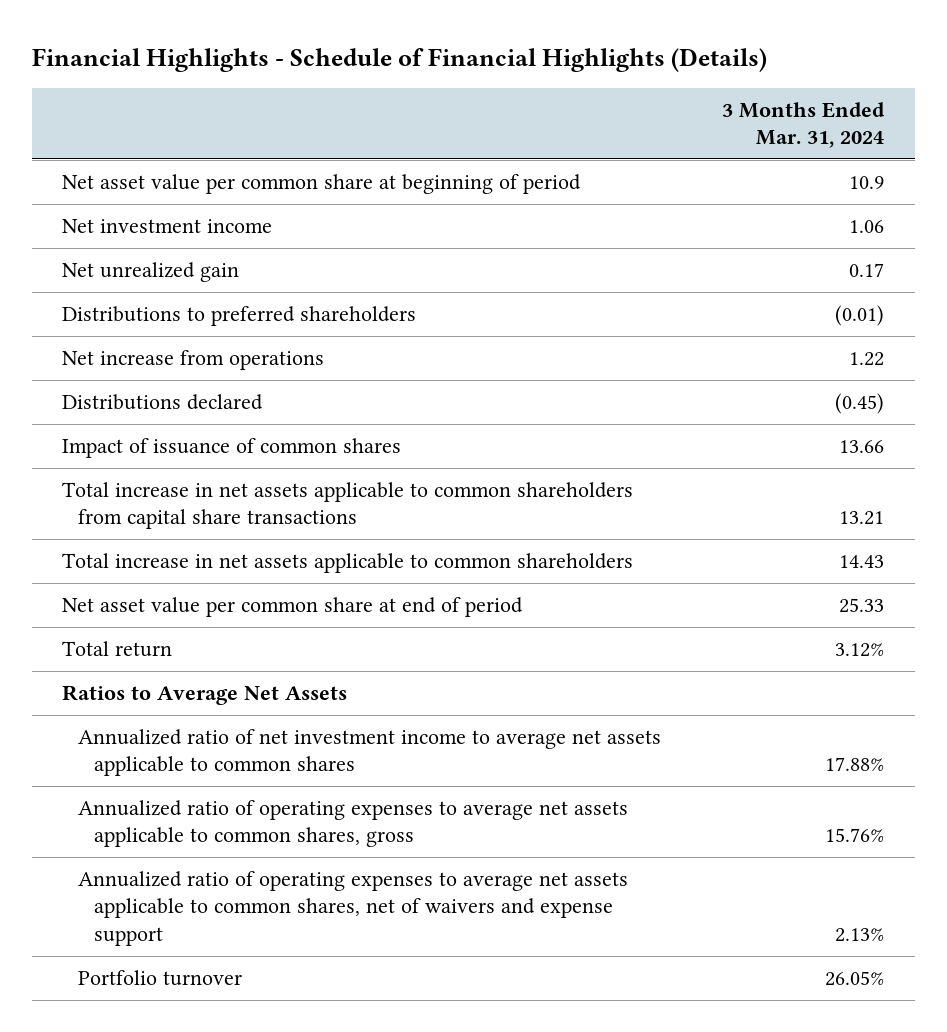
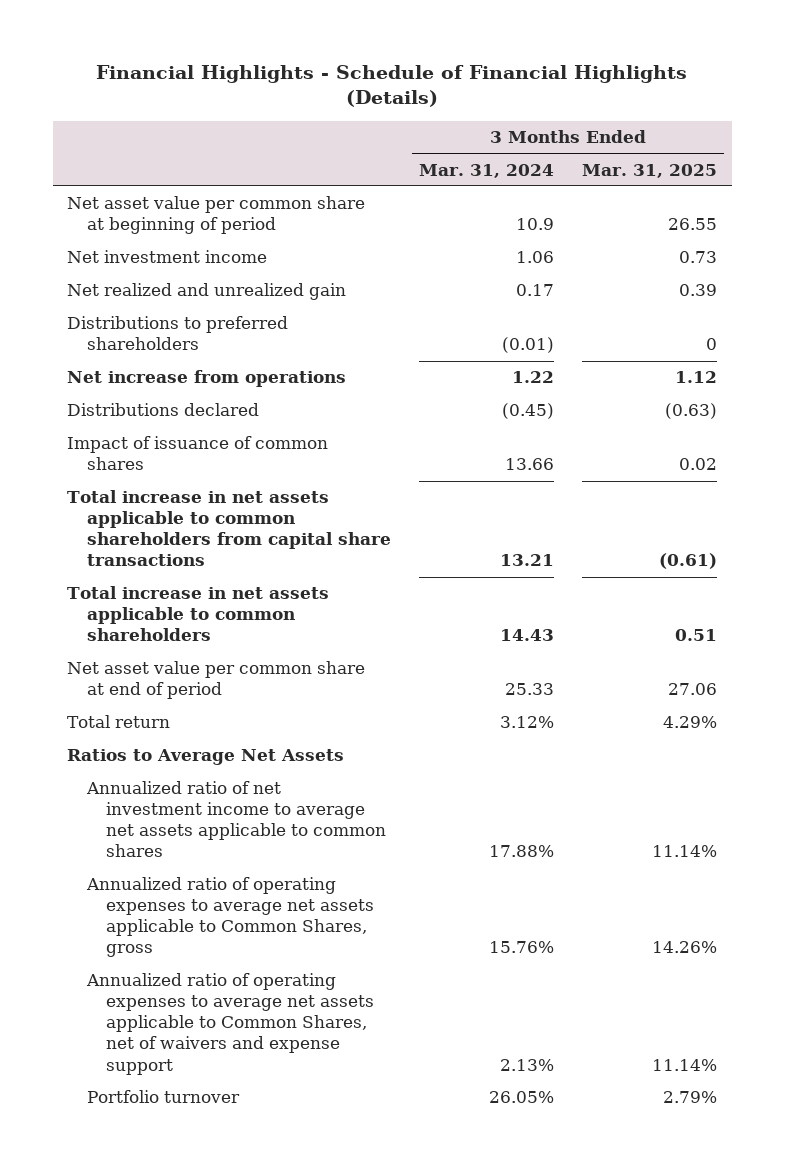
none -> [582,163,718,178] Mar. 31, 2025
[62,261,240,282] Net unrealized gain -> [67,283,347,301] Net realized and unrealized gain
[78,799,629,848] Annualized ratio of operating expenses to average net assets applicable to common shares, gross -> [85,877,374,958] Annualized ratio of operating expenses to average net assets applicable to Common Shares, gross
[78,870,629,946] Annualized ratio of operating expenses to average net assets applicable to common shares, net of waivers and expense support -> [85,973,374,1075] Annualized ratio of operating expenses to average net assets applicable to Common Shares, net of waivers and expense support

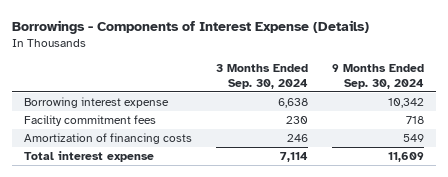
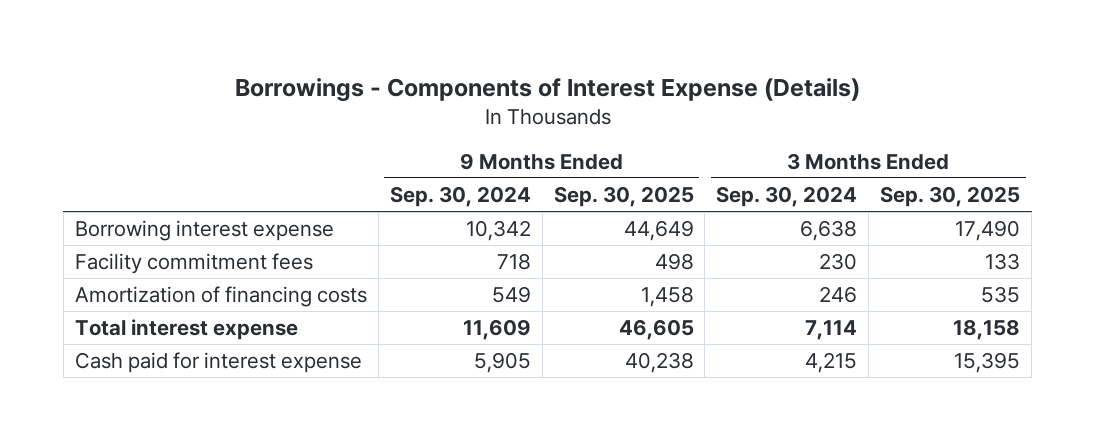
none -> [553,185,694,207] Sep. 30, 2025
none -> [880,185,1021,207] Sep. 30, 2025
none -> [74,352,362,374] Cash paid for interest expense

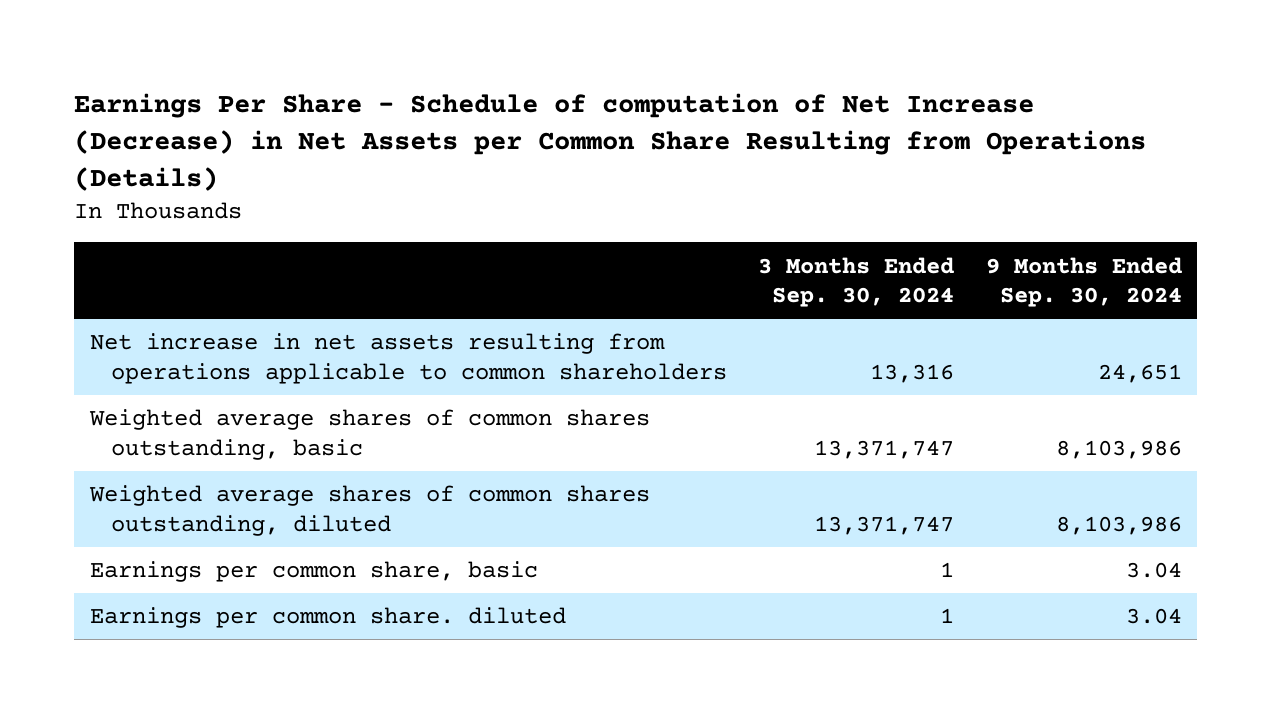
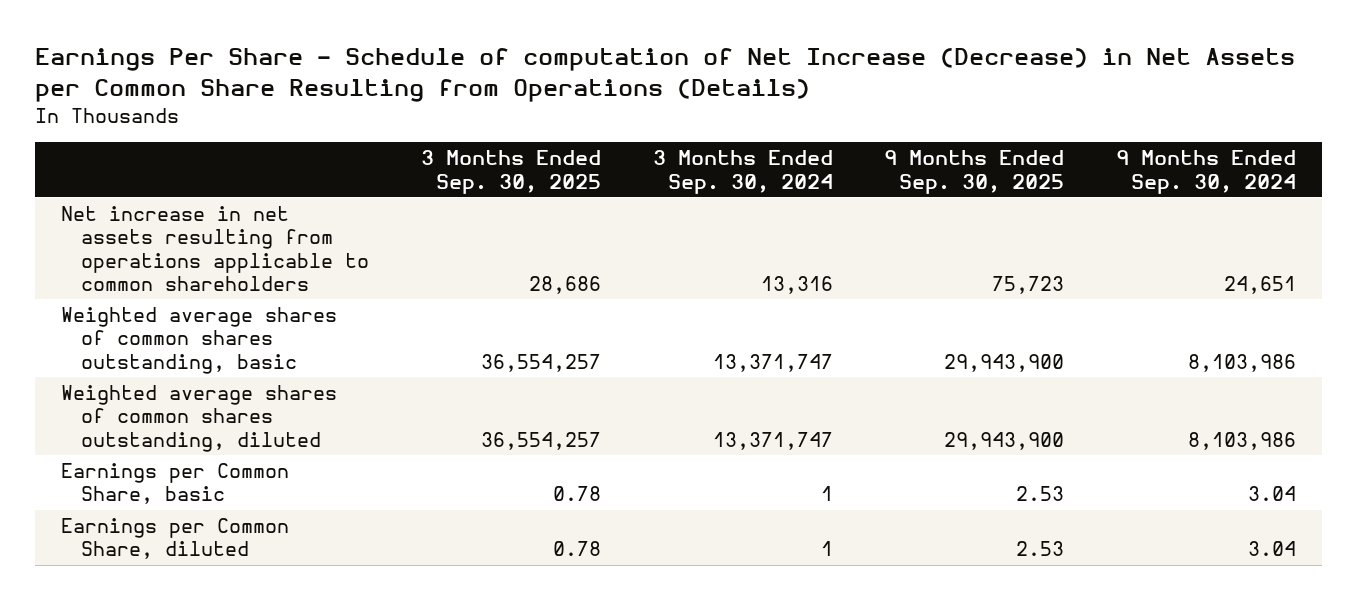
none -> [421,150,602,194] 3 Months Ended Sep. 30, 2025
none -> [884,150,1065,194] 9 Months Ended Sep. 30, 2025
[89,561,538,583] Earnings per common share, basic -> [60,463,289,505] Earnings per Common Share, basic
[89,607,566,629] Earnings per common share. diluted -> [60,518,289,560] Earnings per Common Share, diluted

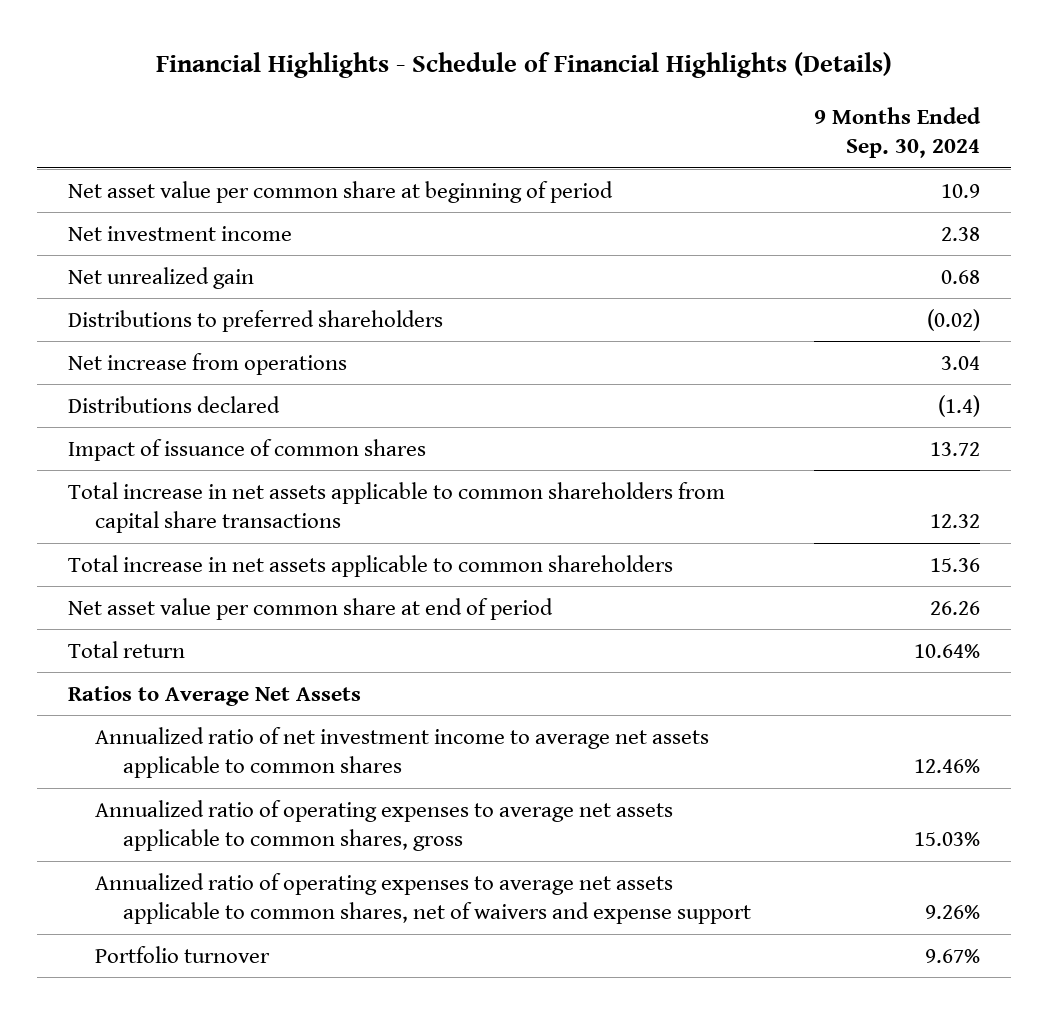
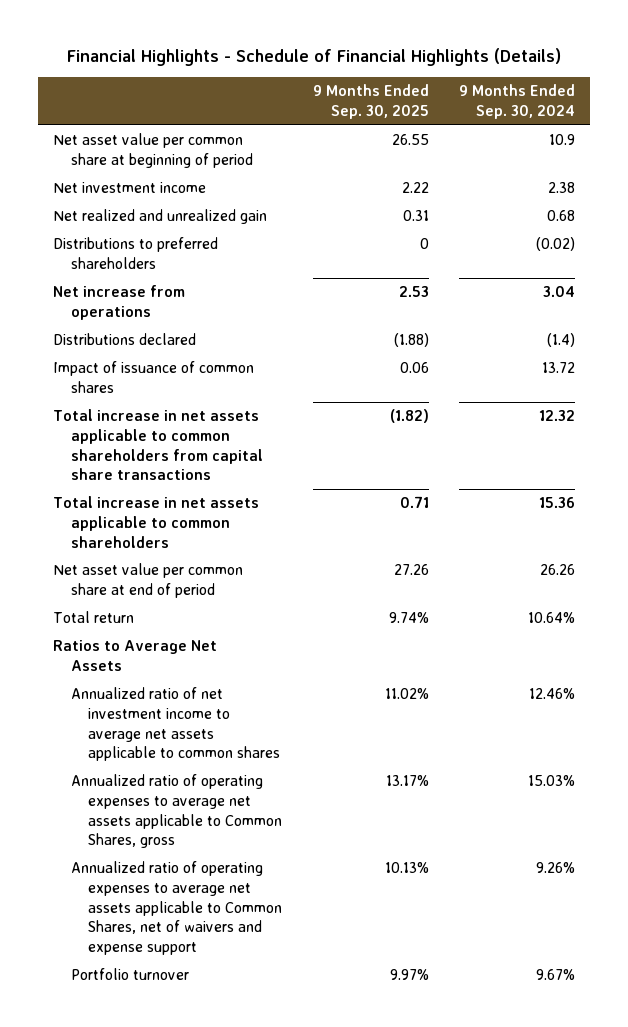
none -> [312,84,429,120] 9 Months Ended Sep. 30, 2025
[68,266,255,289] Net unrealized gain -> [52,209,267,225] Net realized and unrealized gain
[95,799,674,852] Annualized ratio of operating expenses to average net assets applicable to common shares, gross -> [70,774,283,849] Annualized ratio of operating expenses to average net assets applicable to Common Shares, gross
[95,872,751,925] Annualized ratio of operating expenses to average net assets applicable to common shares, net of waivers and expense support -> [70,861,283,955] Annualized ratio of operating expenses to average net assets applicable to Common Shares, net of waivers and expense support

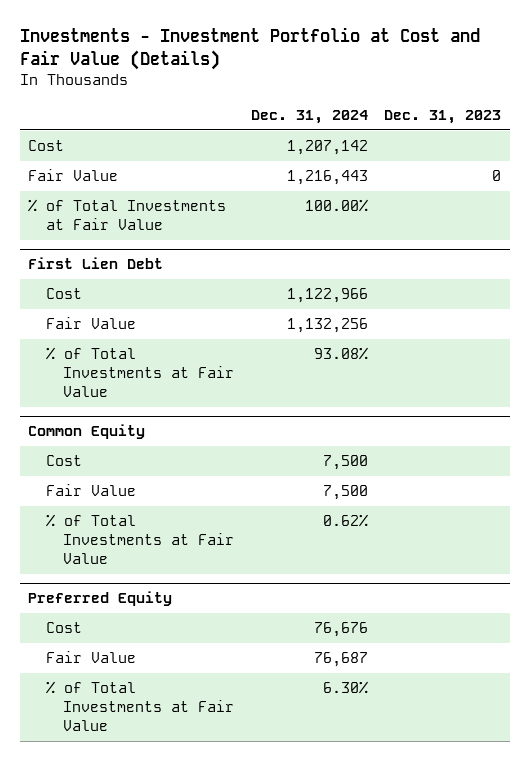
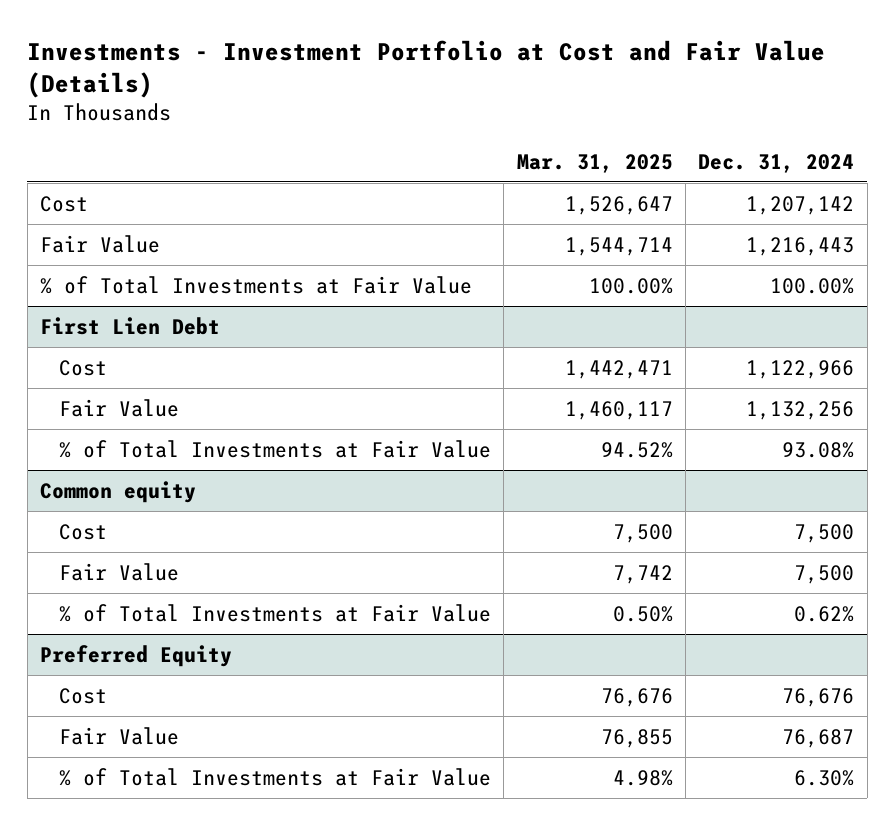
[384,109,502,124] Dec. 31, 2023 -> none
none -> [516,153,673,173] Mar. 31, 2025
[27,424,145,440] Common Equity -> [40,480,197,503] Common equity

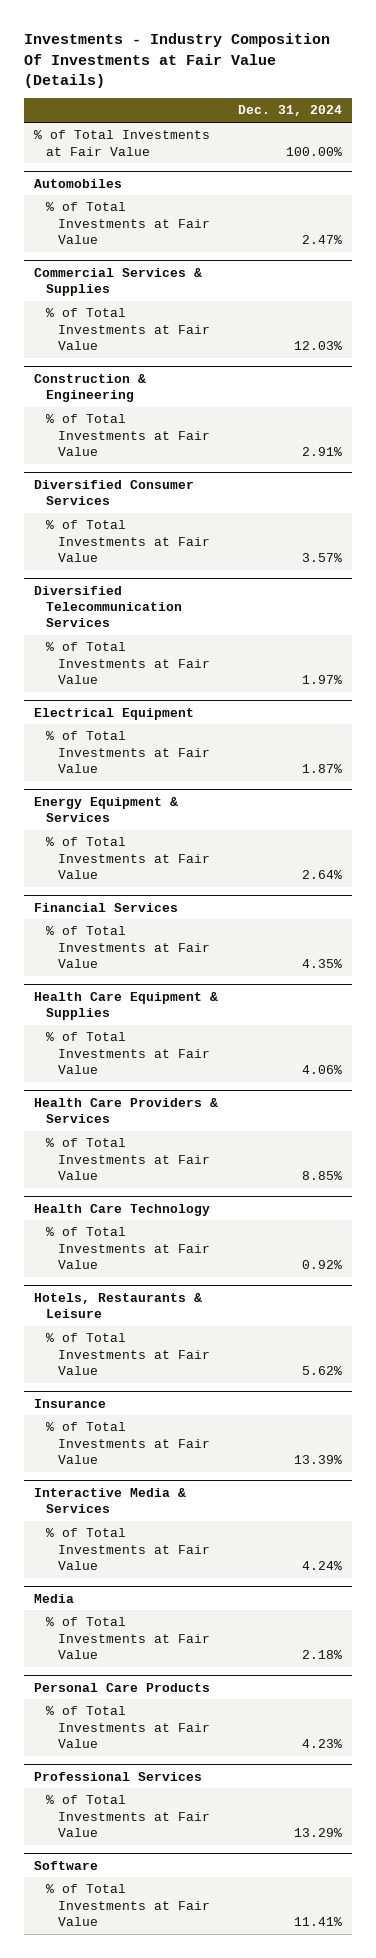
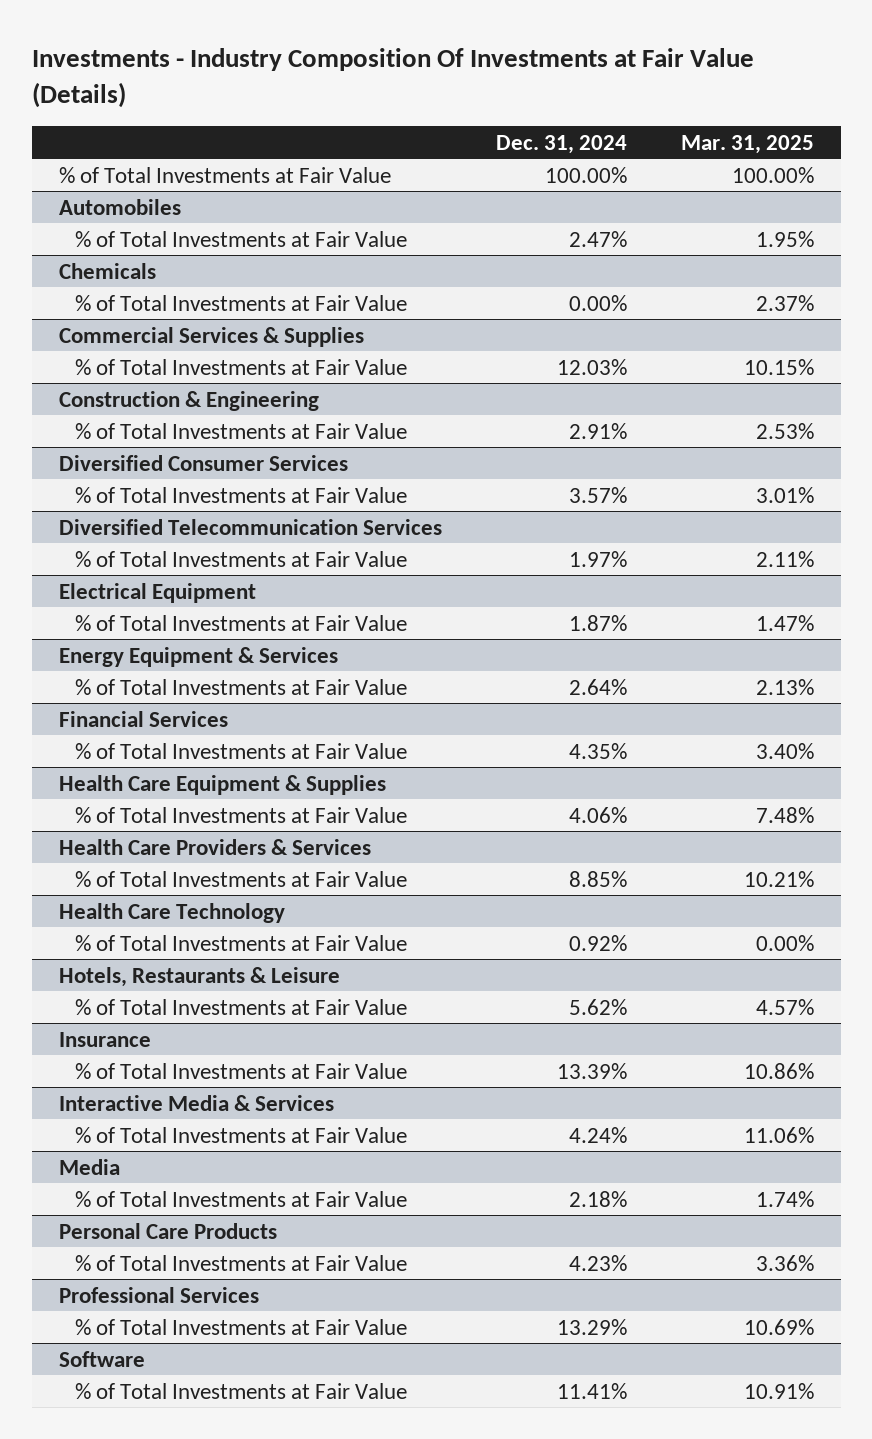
none -> [680,134,814,154] Mar. 31, 2025
none -> [58,262,156,279] Chemicals
none -> [75,294,408,311] % of Total Investments at Fair Value

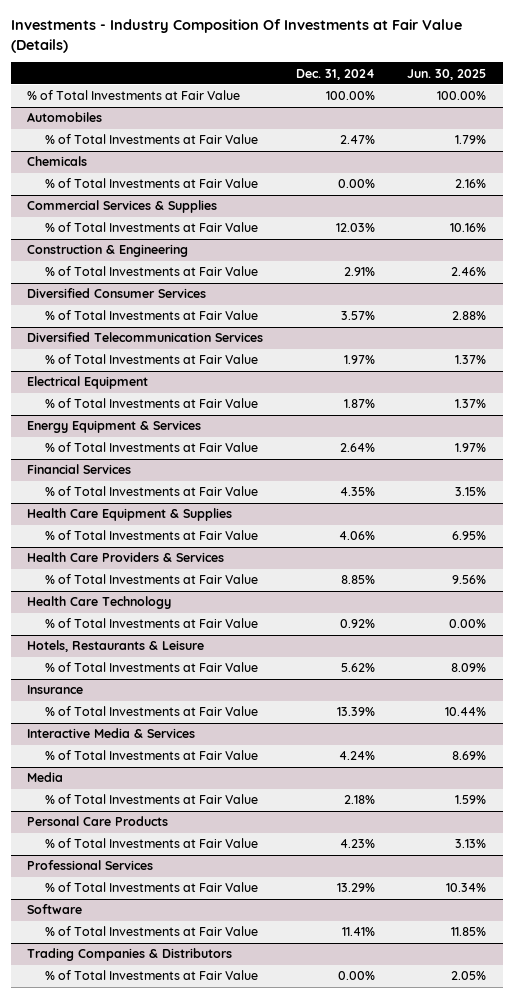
[680,134,814,154] Mar. 31, 2025 -> none
none -> [407,68,487,80] Jun. 30, 2025
none -> [27,948,233,962] Trading Companies & Distributors
none -> [44,970,258,981] % of Total Investments at Fair Value

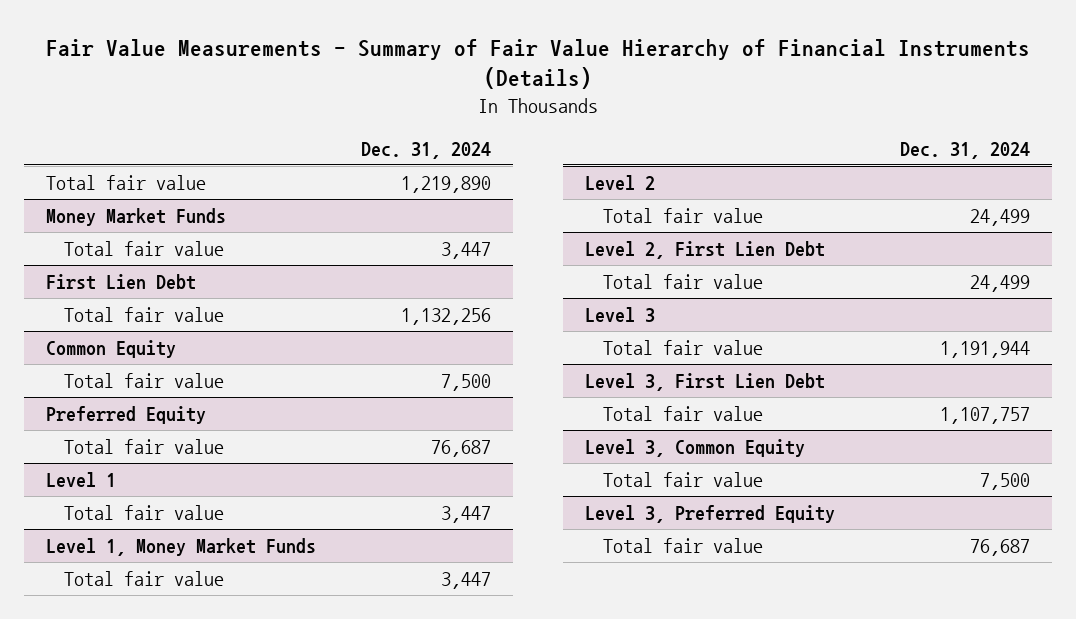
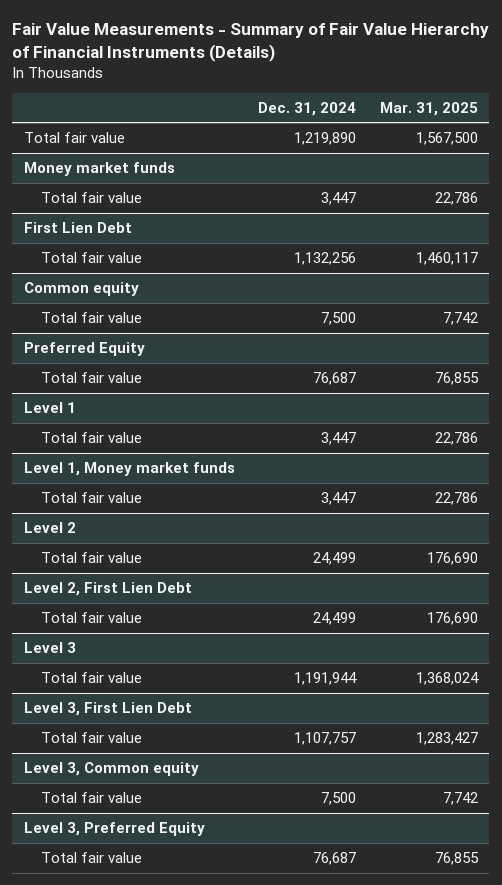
none -> [379,101,478,116] Mar. 31, 2025
[46,207,227,226] Money Market Funds -> [23,162,175,177] Money market funds
[46,339,177,358] Common Equity -> [23,282,139,297] Common equity
[46,537,317,556] Level 1, Money Market Funds -> [23,462,235,477] Level 1, Money market funds
[585,438,806,457] Level 3, Common Equity -> [23,762,199,777] Level 3, Common equity

